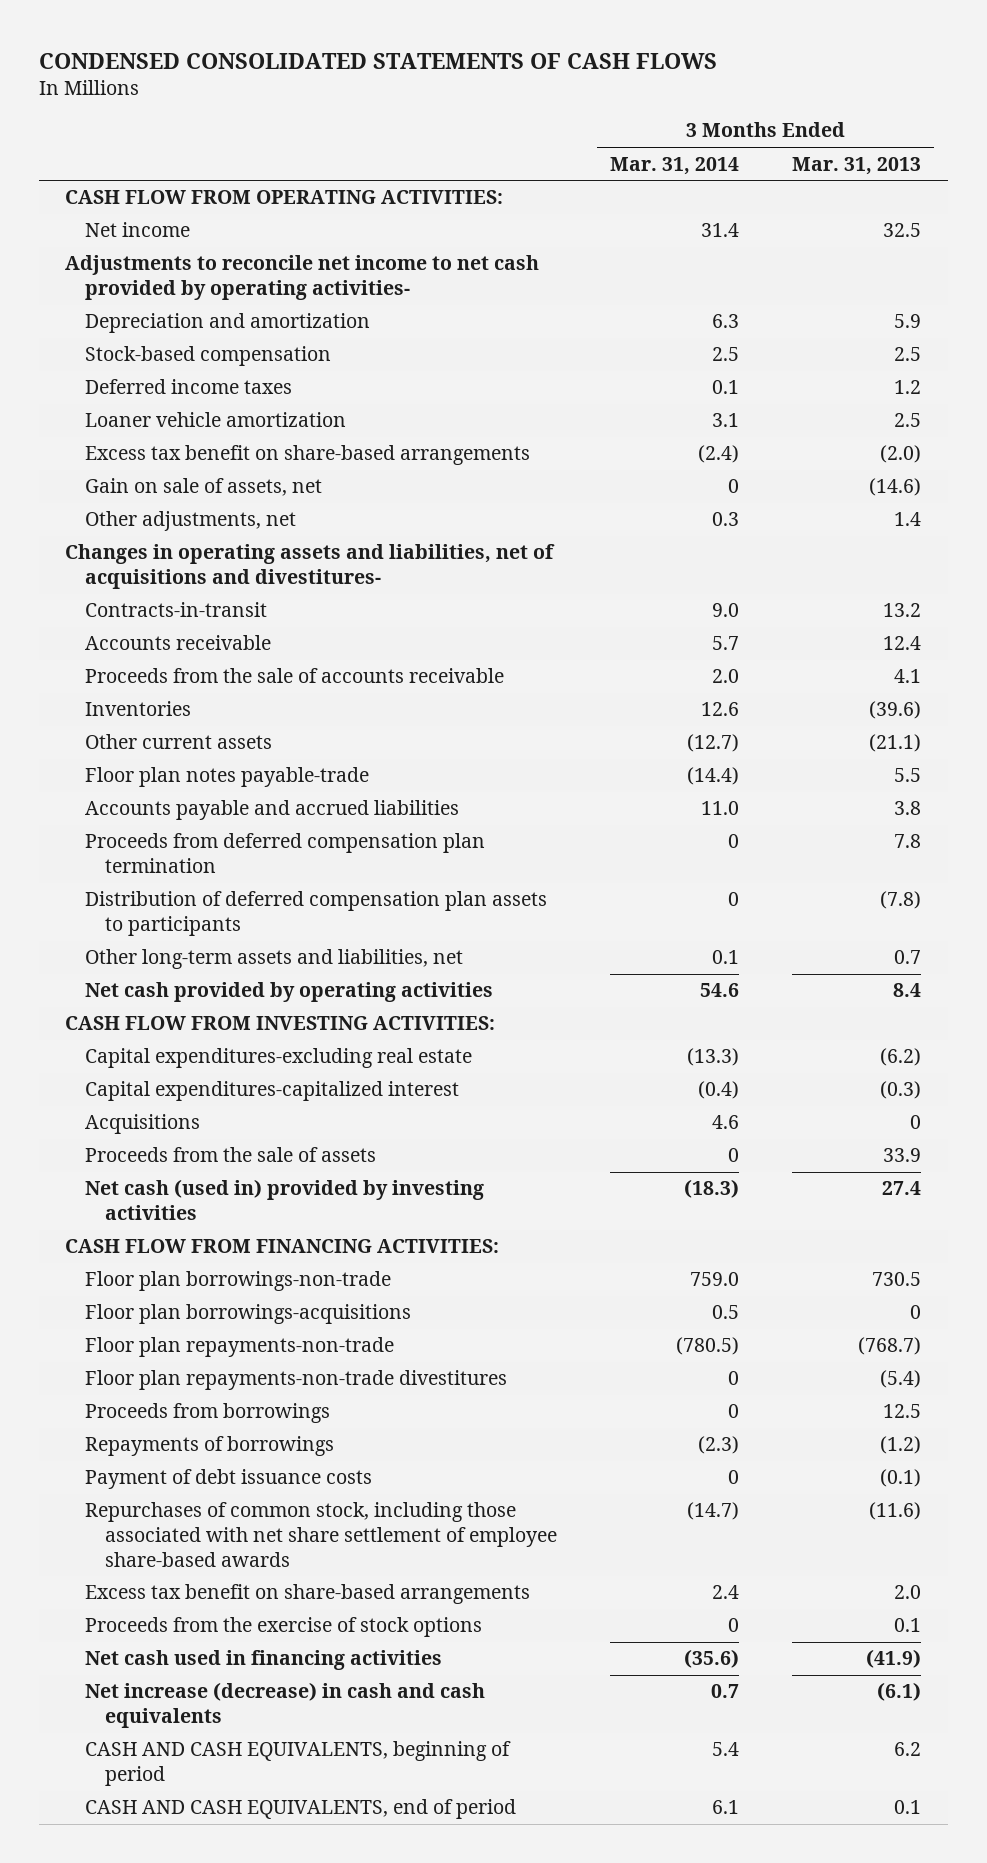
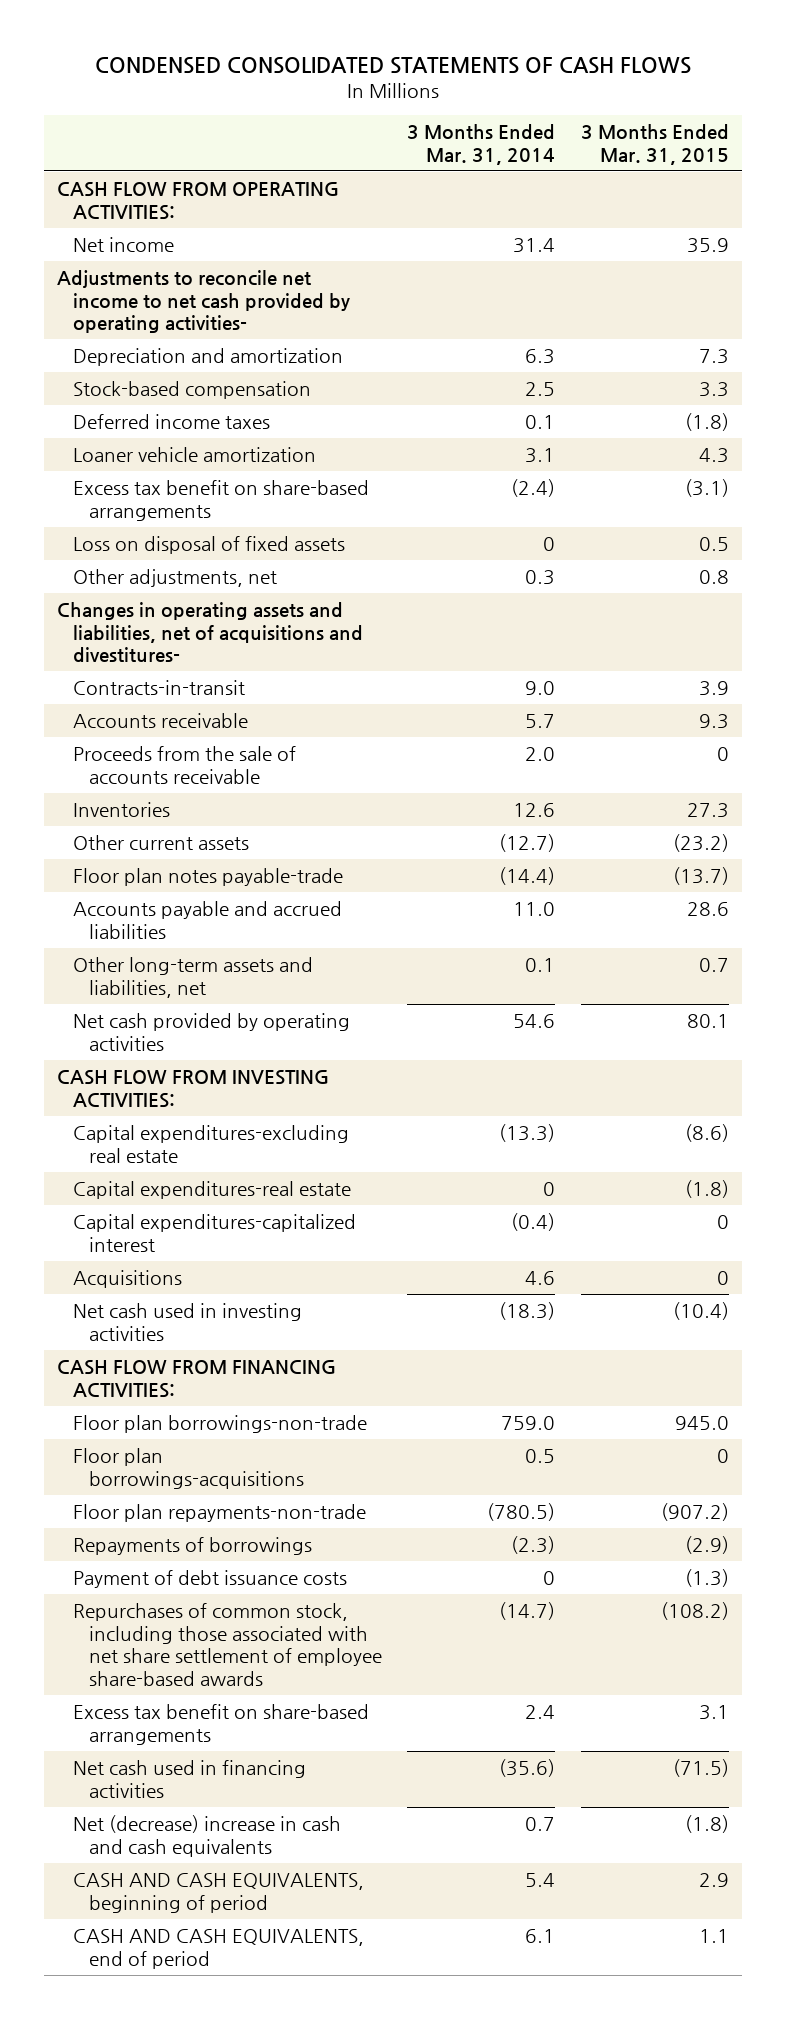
[792,156,922,175] Mar. 31, 2013 -> none
none -> [581,124,730,165] 3 Months Ended Mar. 31, 2015
[85,478,323,497] Gain on sale of assets, net -> none
none -> [72,535,345,554] Loss on disposal of fixed assets
[85,833,486,874] Proceeds from deferred compensation plan termination -> none
[85,891,548,937] Distribution of deferred compensation plan assets to participants -> none
none -> [72,1180,351,1199] Capital expenditures-real estate
[85,1147,377,1163] Proceeds from the sale of assets -> none
[85,1179,485,1221] Net cash (used in) provided by investing activities -> [72,1302,302,1341] Net cash used in investing activities
[85,1370,508,1391] Floor plan repayments-non-trade divestitures -> none
[85,1403,331,1424] Proceeds from borrowings -> none
[85,1617,483,1638] Proceeds from the exercise of stock options -> none
[85,1682,486,1729] Net increase (decrease) in cash and cash equivalents -> [72,1814,341,1857] Net (decrease) increase in cash and cash equivalents

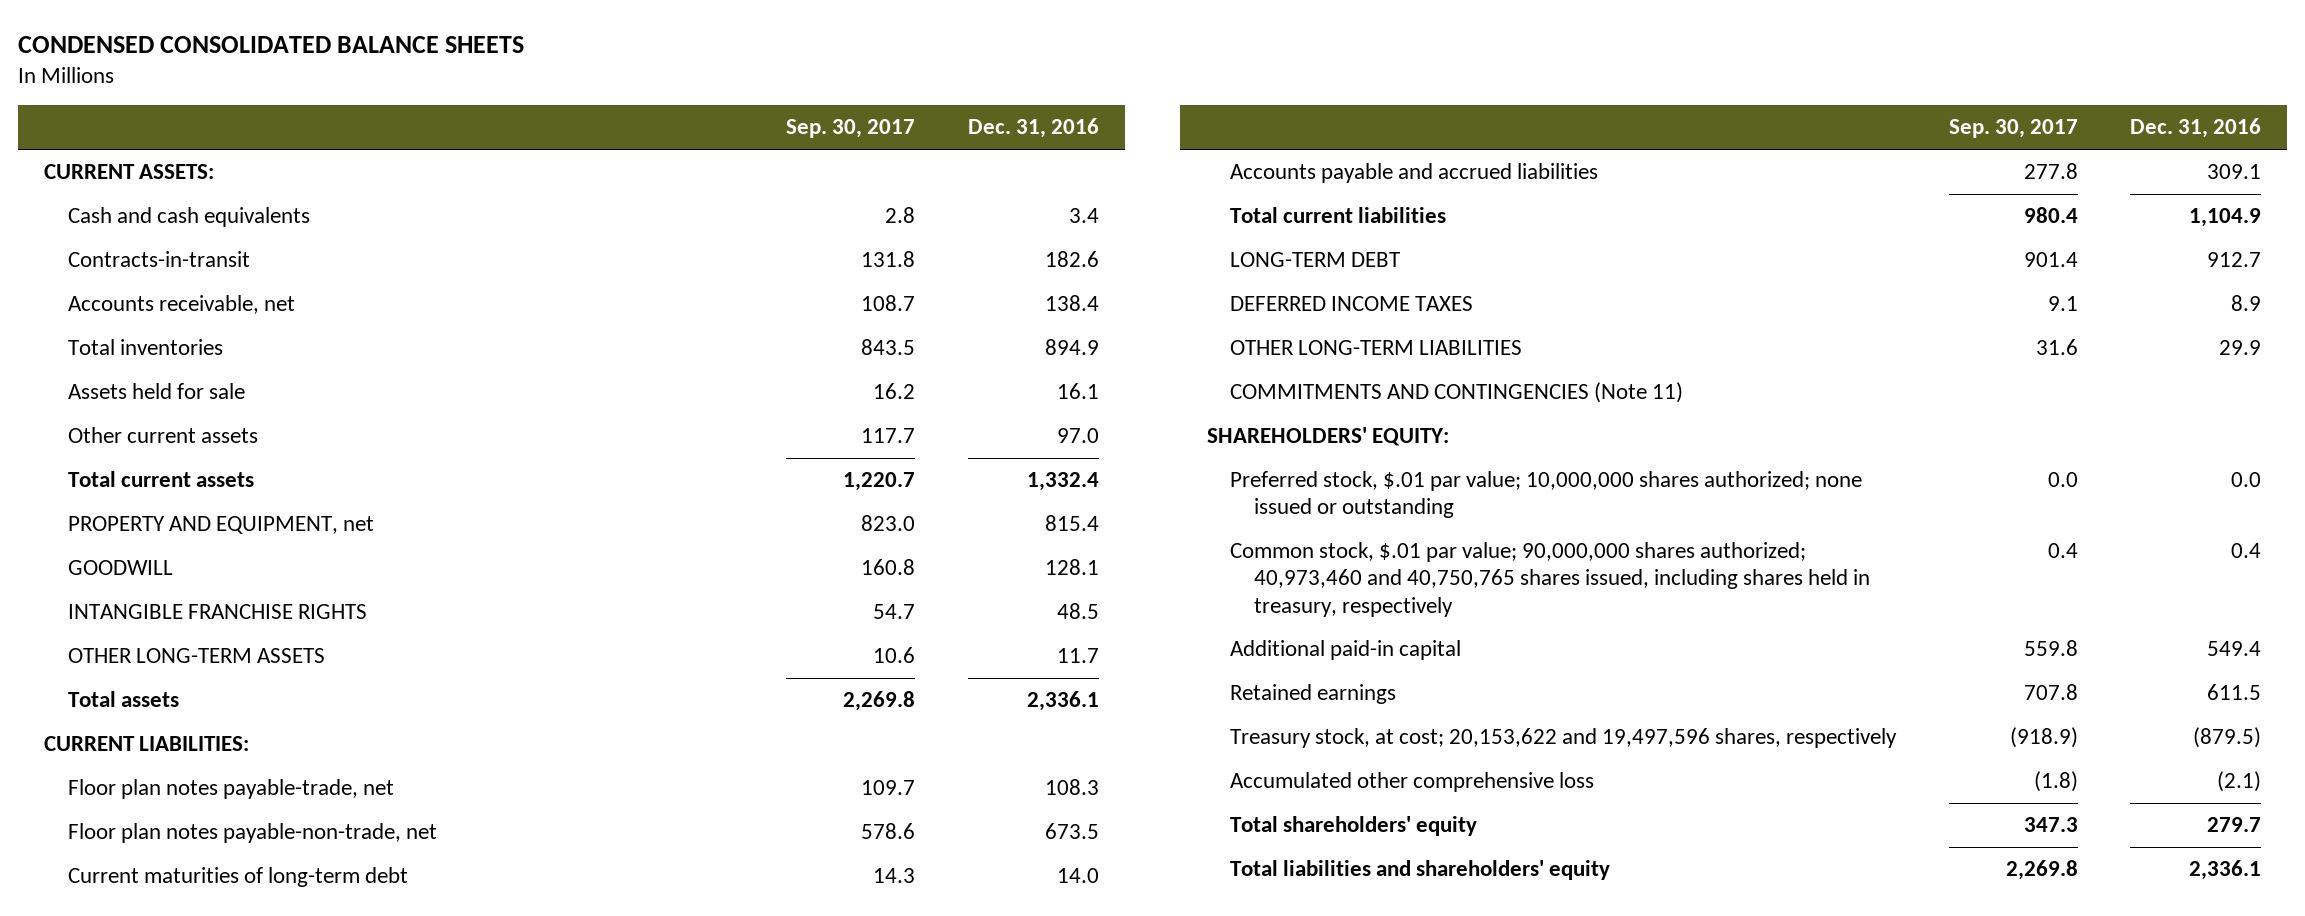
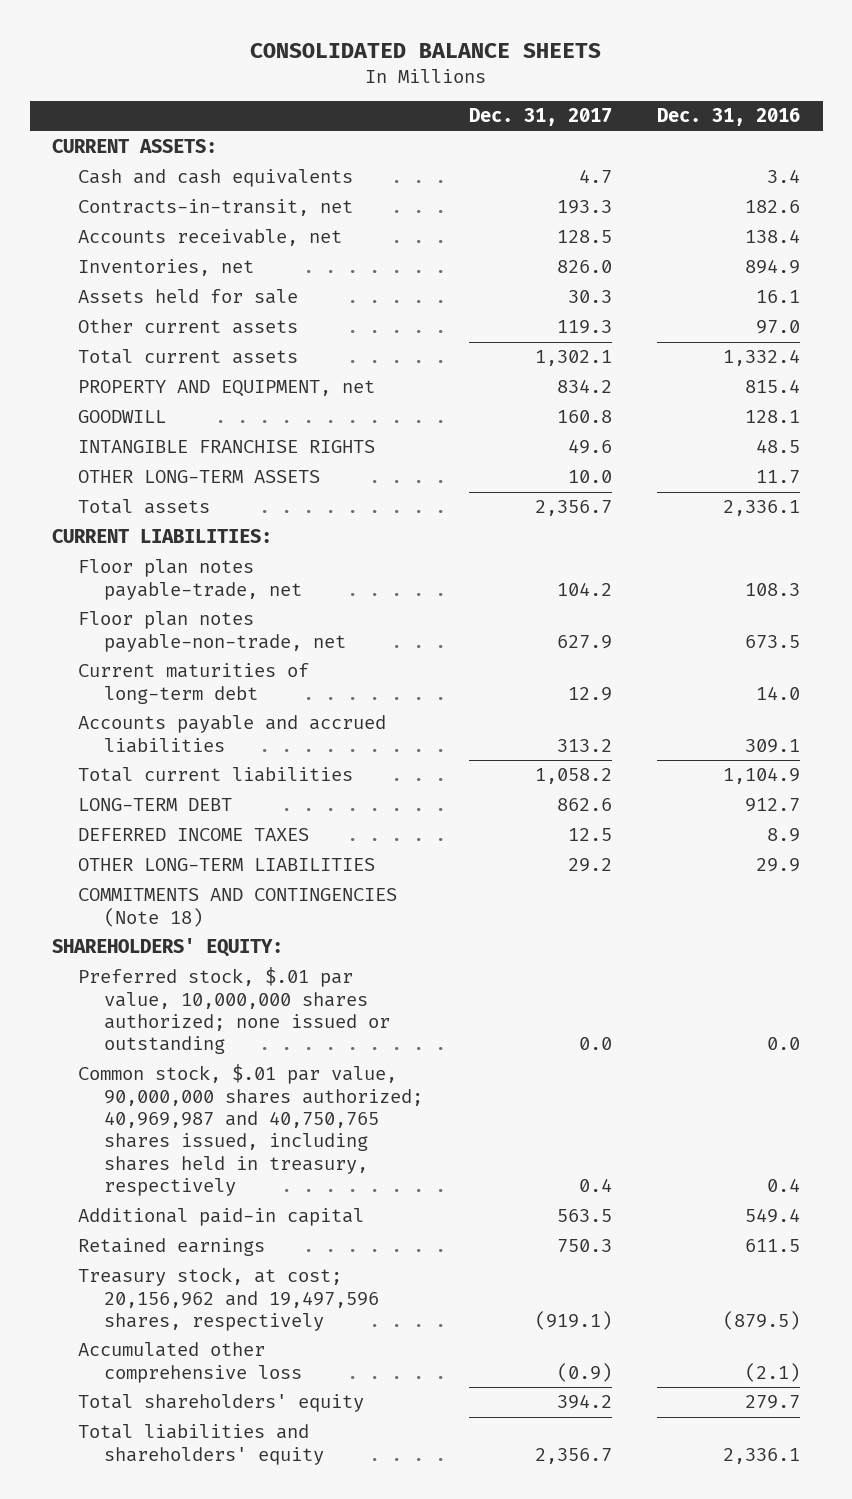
[18,35,525,53] CONDENSED CONSOLIDATED BALANCE SHEETS -> [250,43,602,59] CONSOLIDATED BALANCE SHEETS
[786,119,916,139] Sep. 30, 2017 -> none
none -> [468,108,612,127] Dec. 31, 2017
[67,251,250,268] Contracts-in-transit -> [78,199,354,217] Contracts-in-transit, net
[67,339,223,356] Total inventories -> [78,259,255,277] Inventories, net
[1230,382,1684,404] COMMITMENTS AND CONTINGENCIES (Note 11) -> [78,888,398,927] COMMITMENTS AND CONTINGENCIES (Note 18)
[1230,471,1863,519] Preferred stock, $.01 par value; 10,000,000 shares authorized; none issued or outstanding -> [78,967,391,1055] Preferred stock, $.01 par value, 10,000,000 shares authorized; none issued or outstanding
[1230,542,1870,617] Common stock, $.01 par value; 90,000,000 shares authorized; 40,973,460 and 40,750,765 shares issued, including shares held in treasury, respectively -> [78,1064,424,1197] Common stock, $.01 par value, 90,000,000 shares authorized; 40,969,987 and 40,750,765 shares issued, including shares held in treasury, respectively
[1230,728,1898,749] Treasury stock, at cost; 20,153,622 and 19,497,596 shares, respectively -> [78,1267,380,1332] Treasury stock, at cost; 20,156,962 and 19,497,596 shares, respectively

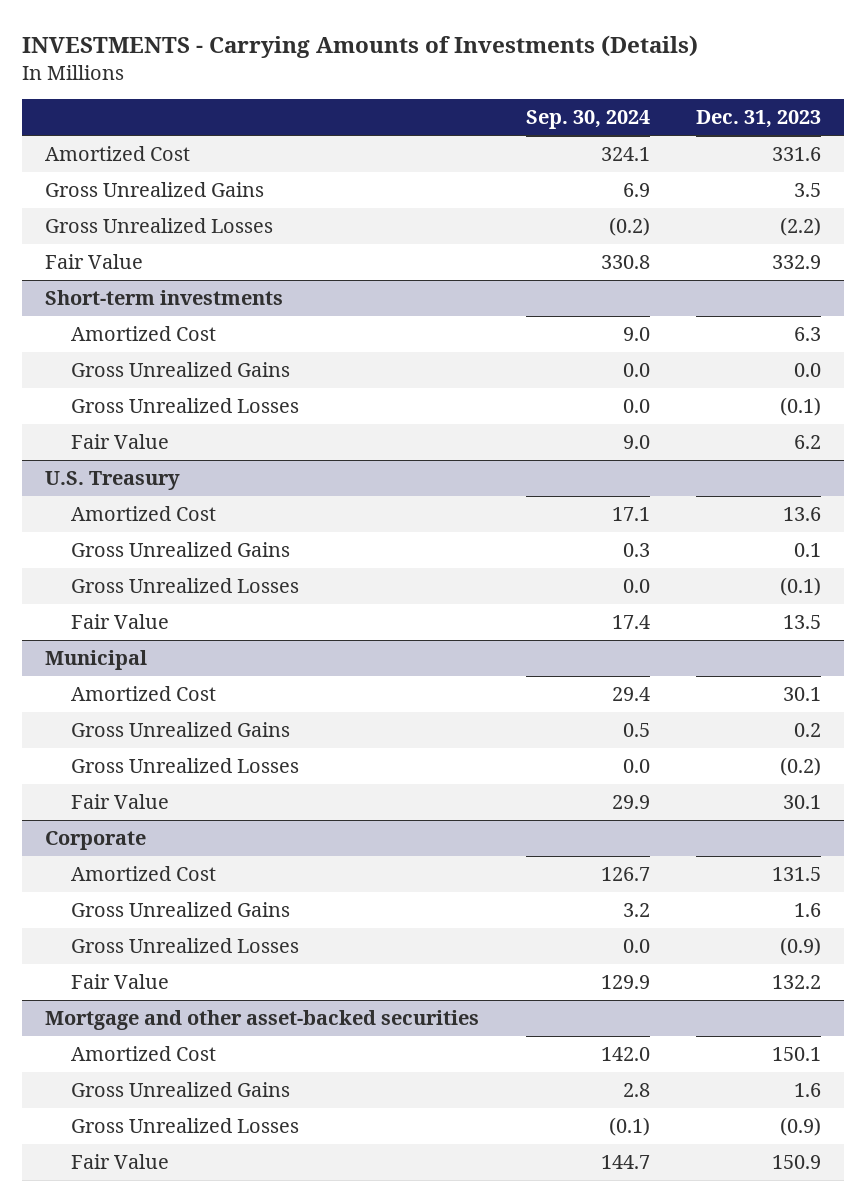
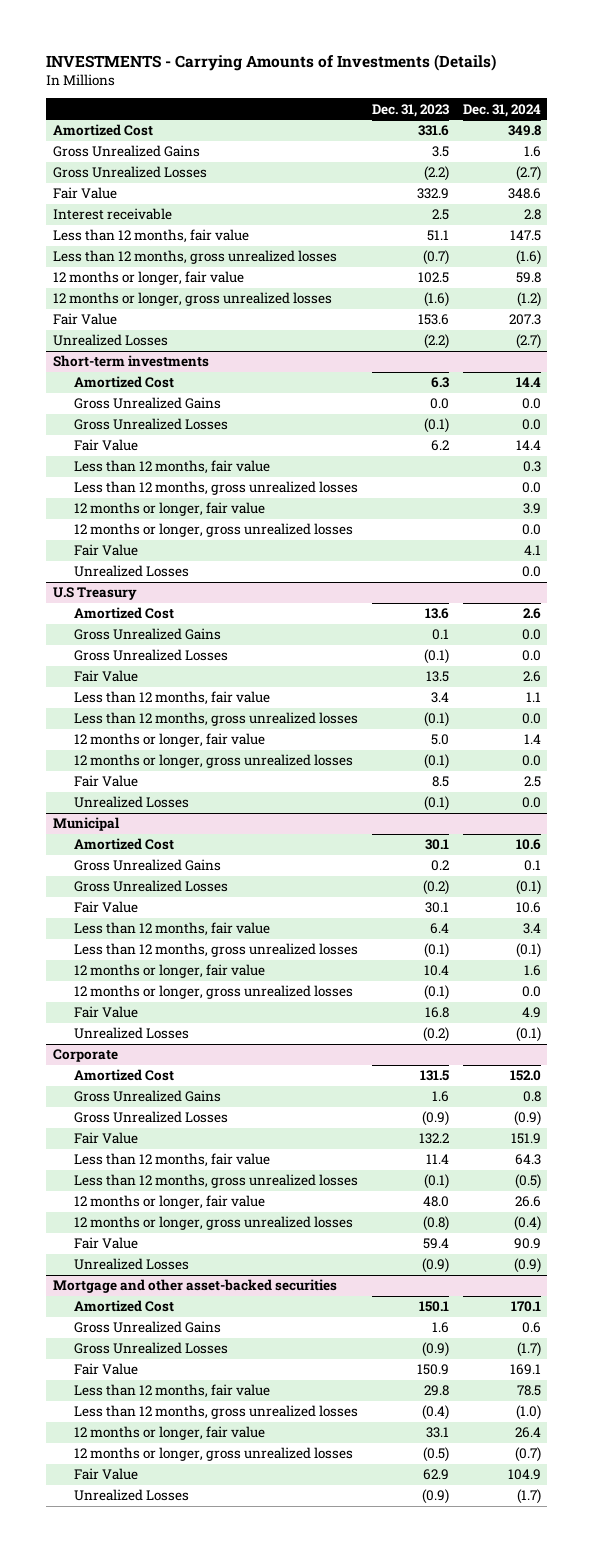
[525,110,650,130] Sep. 30, 2024 -> none
none -> [462,103,541,117] Dec. 31, 2024
none -> [52,208,172,221] Interest receivable
none -> [52,229,249,244] Less than 12 months, fair value
none -> [52,250,337,265] Less than 12 months, gross unrealized losses
none -> [52,271,244,286] 12 months or longer, fair value
none -> [52,292,332,307] 12 months or longer, gross unrealized losses
none -> [52,313,117,326] Fair Value
none -> [52,334,168,347] Unrealized Losses
none -> [73,460,270,475] Less than 12 months, fair value
none -> [73,481,358,496] Less than 12 months, gross unrealized losses
none -> [73,502,265,517] 12 months or longer, fair value
none -> [73,523,353,538] 12 months or longer, gross unrealized losses
none -> [73,544,138,557] Fair Value
none -> [73,565,189,578] Unrealized Losses
[45,470,181,490] U.S. Treasury -> [52,587,137,601] U.S Treasury
none -> [73,691,270,706] Less than 12 months, fair value
none -> [73,712,358,727] Less than 12 months, gross unrealized losses
none -> [73,733,265,748] 12 months or longer, fair value
none -> [73,754,353,769] 12 months or longer, gross unrealized losses
none -> [73,775,138,788] Fair Value
none -> [73,796,189,809] Unrealized Losses
none -> [73,922,270,937] Less than 12 months, fair value
none -> [73,943,358,958] Less than 12 months, gross unrealized losses
none -> [73,964,265,979] 12 months or longer, fair value
none -> [73,985,353,1000] 12 months or longer, gross unrealized losses
none -> [73,1006,138,1019] Fair Value
none -> [73,1027,189,1040] Unrealized Losses
none -> [73,1153,270,1168] Less than 12 months, fair value
none -> [73,1174,358,1189] Less than 12 months, gross unrealized losses
none -> [73,1195,265,1210] 12 months or longer, fair value
none -> [73,1216,353,1231] 12 months or longer, gross unrealized losses
none -> [73,1237,138,1250] Fair Value
none -> [73,1258,189,1271] Unrealized Losses
none -> [73,1384,270,1399] Less than 12 months, fair value
none -> [73,1405,358,1420] Less than 12 months, gross unrealized losses
none -> [73,1426,265,1441] 12 months or longer, fair value
none -> [73,1447,353,1462] 12 months or longer, gross unrealized losses
none -> [73,1468,138,1481] Fair Value
none -> [73,1489,189,1502] Unrealized Losses

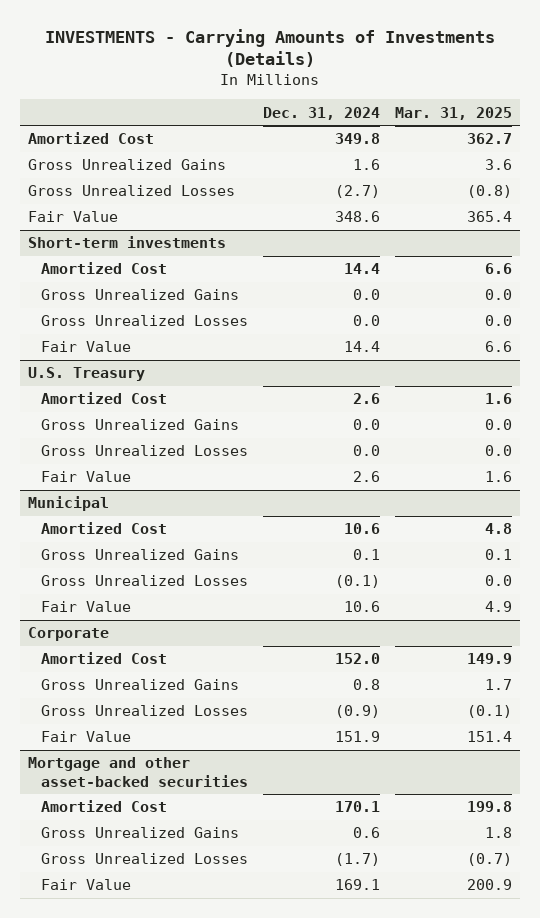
[371,103,449,117] Dec. 31, 2023 -> none
none -> [395,106,513,120] Mar. 31, 2025
[52,208,172,221] Interest receivable -> none
[52,229,249,244] Less than 12 months, fair value -> none
[52,250,337,265] Less than 12 months, gross unrealized losses -> none
[52,271,244,286] 12 months or longer, fair value -> none
[52,292,332,307] 12 months or longer, gross unrealized losses -> none
[52,313,117,326] Fair Value -> none
[52,334,168,347] Unrealized Losses -> none
[73,460,270,475] Less than 12 months, fair value -> none
[73,481,358,496] Less than 12 months, gross unrealized losses -> none
[73,502,265,517] 12 months or longer, fair value -> none
[73,523,353,538] 12 months or longer, gross unrealized losses -> none
[73,544,138,557] Fair Value -> none
[73,565,189,578] Unrealized Losses -> none
[52,587,137,601] U.S Treasury -> [27,367,145,382] U.S. Treasury
[73,691,270,706] Less than 12 months, fair value -> none
[73,712,358,727] Less than 12 months, gross unrealized losses -> none
[73,733,265,748] 12 months or longer, fair value -> none
[73,754,353,769] 12 months or longer, gross unrealized losses -> none
[73,775,138,788] Fair Value -> none
[73,796,189,809] Unrealized Losses -> none
[73,922,270,937] Less than 12 months, fair value -> none
[73,943,358,958] Less than 12 months, gross unrealized losses -> none
[73,964,265,979] 12 months or longer, fair value -> none
[73,985,353,1000] 12 months or longer, gross unrealized losses -> none
[73,1006,138,1019] Fair Value -> none
[73,1027,189,1040] Unrealized Losses -> none
[73,1153,270,1168] Less than 12 months, fair value -> none
[73,1174,358,1189] Less than 12 months, gross unrealized losses -> none
[73,1195,265,1210] 12 months or longer, fair value -> none
[73,1216,353,1231] 12 months or longer, gross unrealized losses -> none
[73,1237,138,1250] Fair Value -> none
[73,1258,189,1271] Unrealized Losses -> none
[73,1384,270,1399] Less than 12 months, fair value -> none
[73,1405,358,1420] Less than 12 months, gross unrealized losses -> none
[73,1426,265,1441] 12 months or longer, fair value -> none
[73,1447,353,1462] 12 months or longer, gross unrealized losses -> none
[73,1468,138,1481] Fair Value -> none
[73,1489,189,1502] Unrealized Losses -> none

